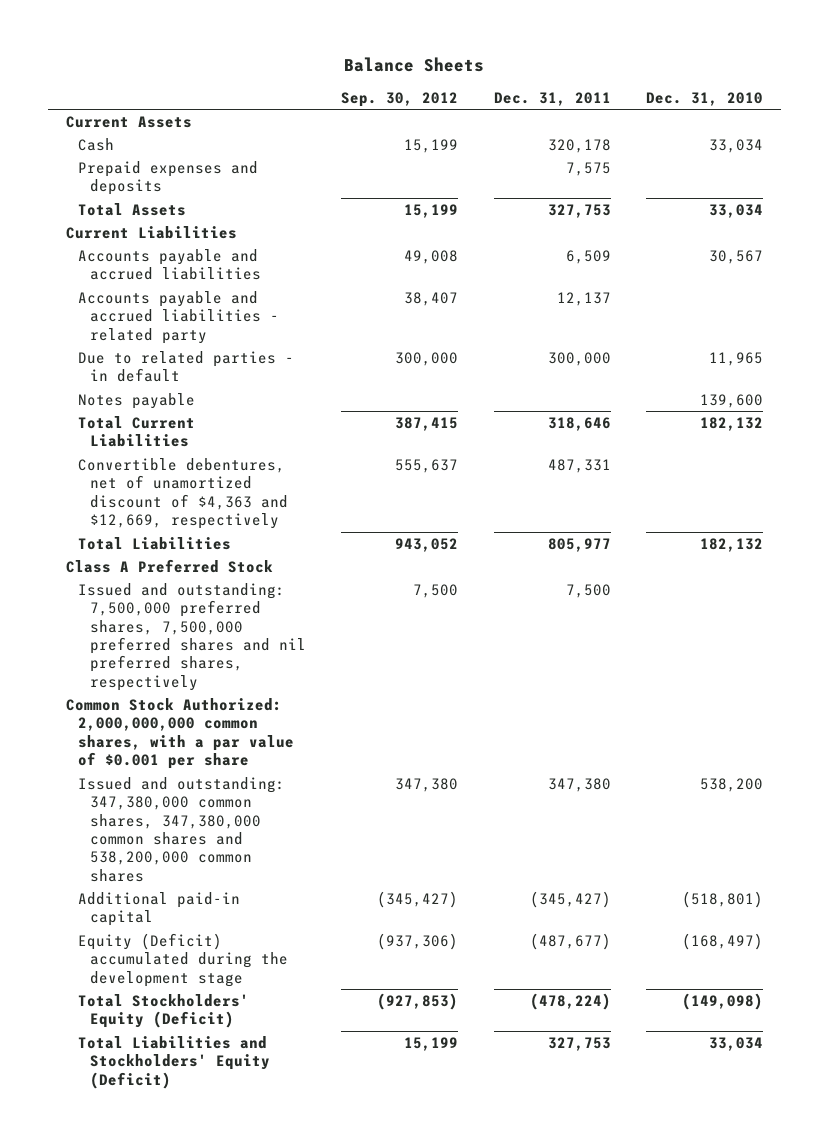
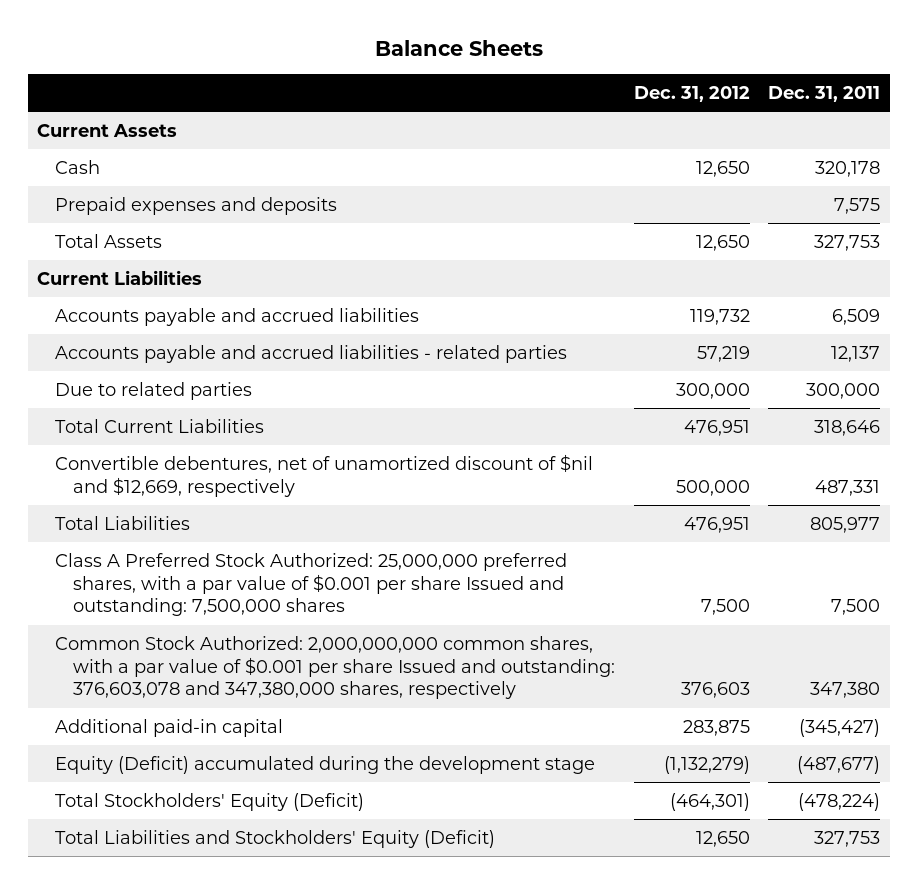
[341,91,459,107] Sep. 30, 2012 -> none
[646,91,764,106] Dec. 31, 2010 -> none
none -> [633,86,750,103] Dec. 31, 2012
[77,392,195,409] Notes payable -> none
[77,290,279,344] Accounts payable and accrued liabilities - related party -> [55,344,568,363] Accounts payable and accrued liabilities - related parties
[77,350,294,383] Due to related parties - in default -> [55,381,253,400] Due to related parties
[77,457,288,529] Convertible debentures, net of unamortized discount of $4,363 and $12,669, respectively -> [55,453,594,497] Convertible debentures, net of unamortized discount of $nil and $12,669, respectively
[65,558,273,573] Class A Preferred Stock -> none
[65,697,294,769] Common Stock Authorized: 2,000,000,000 common shares, with a par value of $0.001 per share -> none
[77,582,306,691] Issued and outstanding: 7,500,000 preferred shares, 7,500,000 preferred shares and nil preferred shares, respectively -> [55,552,568,617] Class A Preferred Stock Authorized: 25,000,000 preferred shares, with a par value of $0.001 per share Issued and outstanding: 7,500,000 shares
[77,776,285,882] Issued and outstanding: 347,380,000 common shares, 347,380,000 common shares and 538,200,000 common shares -> [55,635,616,700] Common Stock Authorized: 2,000,000,000 common shares, with a par value of $0.001 per share Issued and outstanding: 376,603,078 and 347,380,000 shares, respectively

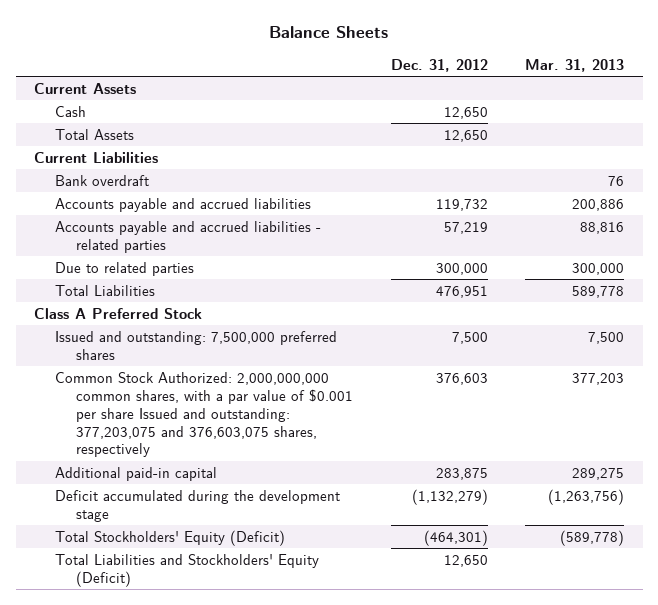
[768,86,881,103] Dec. 31, 2011 -> none
none -> [525,58,625,72] Mar. 31, 2013
[55,196,338,215] Prepaid expenses and deposits -> none
none -> [55,174,150,186] Bank overdraft
[55,418,265,433] Total Current Liabilities -> none
[55,453,594,497] Convertible debentures, net of unamortized discount of $nil and $12,669, respectively -> none
[55,552,568,617] Class A Preferred Stock Authorized: 25,000,000 preferred shares, with a par value of $0.001 per share Issued and outstanding: 7,500,000 shares -> none
none -> [34,307,203,319] Class A Preferred Stock
none -> [55,330,338,360] Issued and outstanding: 7,500,000 preferred shares
[55,635,616,700] Common Stock Authorized: 2,000,000,000 common shares, with a par value of $0.001 per share Issued and outstanding: 376,603,078 and 347,380,000 shares, respectively -> [55,371,354,458] Common Stock Authorized: 2,000,000,000 common shares, with a par value of $0.001 per share Issued and outstanding: 377,203,075 and 376,603,075 shares, respectively
[55,755,596,774] Equity (Deficit) accumulated during the development stage -> [55,489,341,522] Deficit accumulated during the development stage

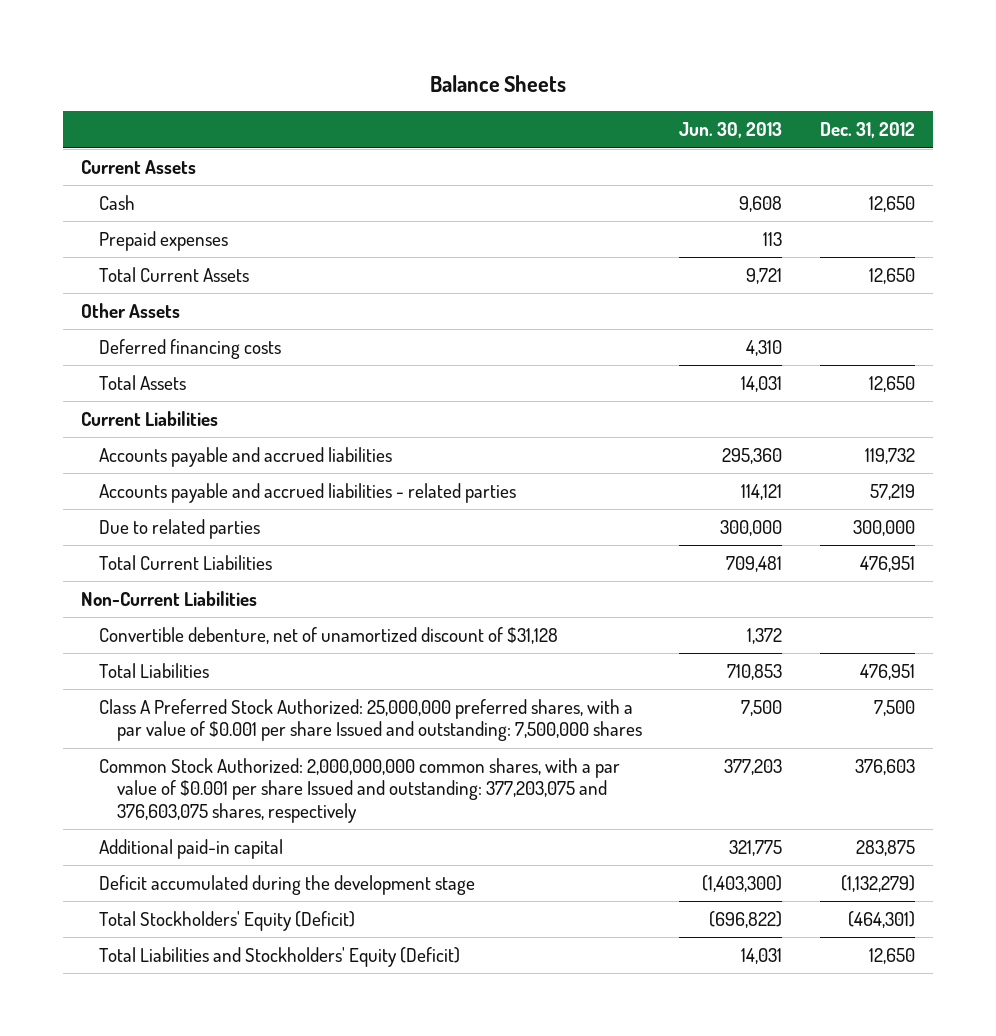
[525,58,625,72] Mar. 31, 2013 -> none
none -> [679,122,783,139] Jun. 30, 2013
none -> [99,231,229,252] Prepaid expenses
none -> [99,267,250,283] Total Current Assets
none -> [81,303,181,319] Other Assets
none -> [99,339,282,360] Deferred financing costs
[55,174,150,186] Bank overdraft -> none
none -> [99,555,273,571] Total Current Liabilities
none -> [81,591,258,607] Non-Current Liabilities
none -> [99,627,559,645] Convertible debenture, net of unamortized discount of $31,128
[34,307,203,319] Class A Preferred Stock -> none
[55,330,338,360] Issued and outstanding: 7,500,000 preferred shares -> none
none -> [99,699,643,742] Class A Preferred Stock Authorized: 25,000,000 preferred shares, with a par value of $0.001 per share Issued and outstanding: 7,500,000 shares

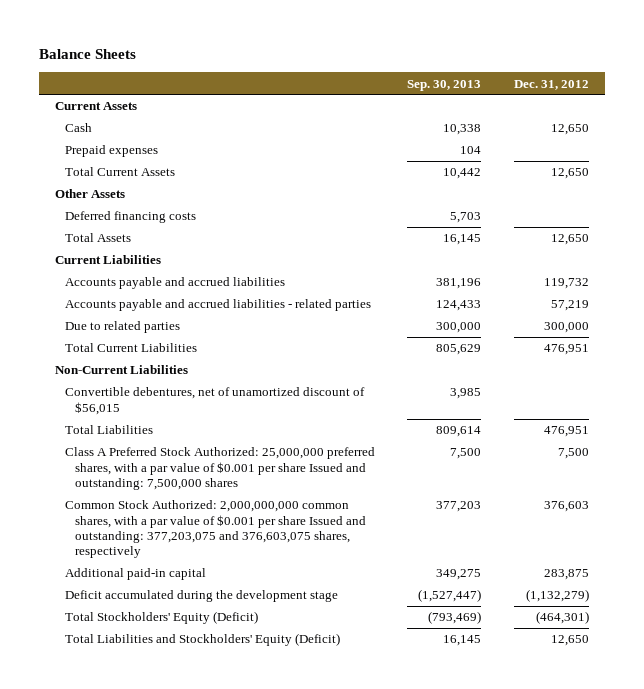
[679,122,783,139] Jun. 30, 2013 -> none
none -> [407,79,482,91] Sep. 30, 2013
[99,627,559,645] Convertible debenture, net of unamortized discount of $31,128 -> [65,387,366,415] Convertible debentures, net of unamortized discount of $56,015

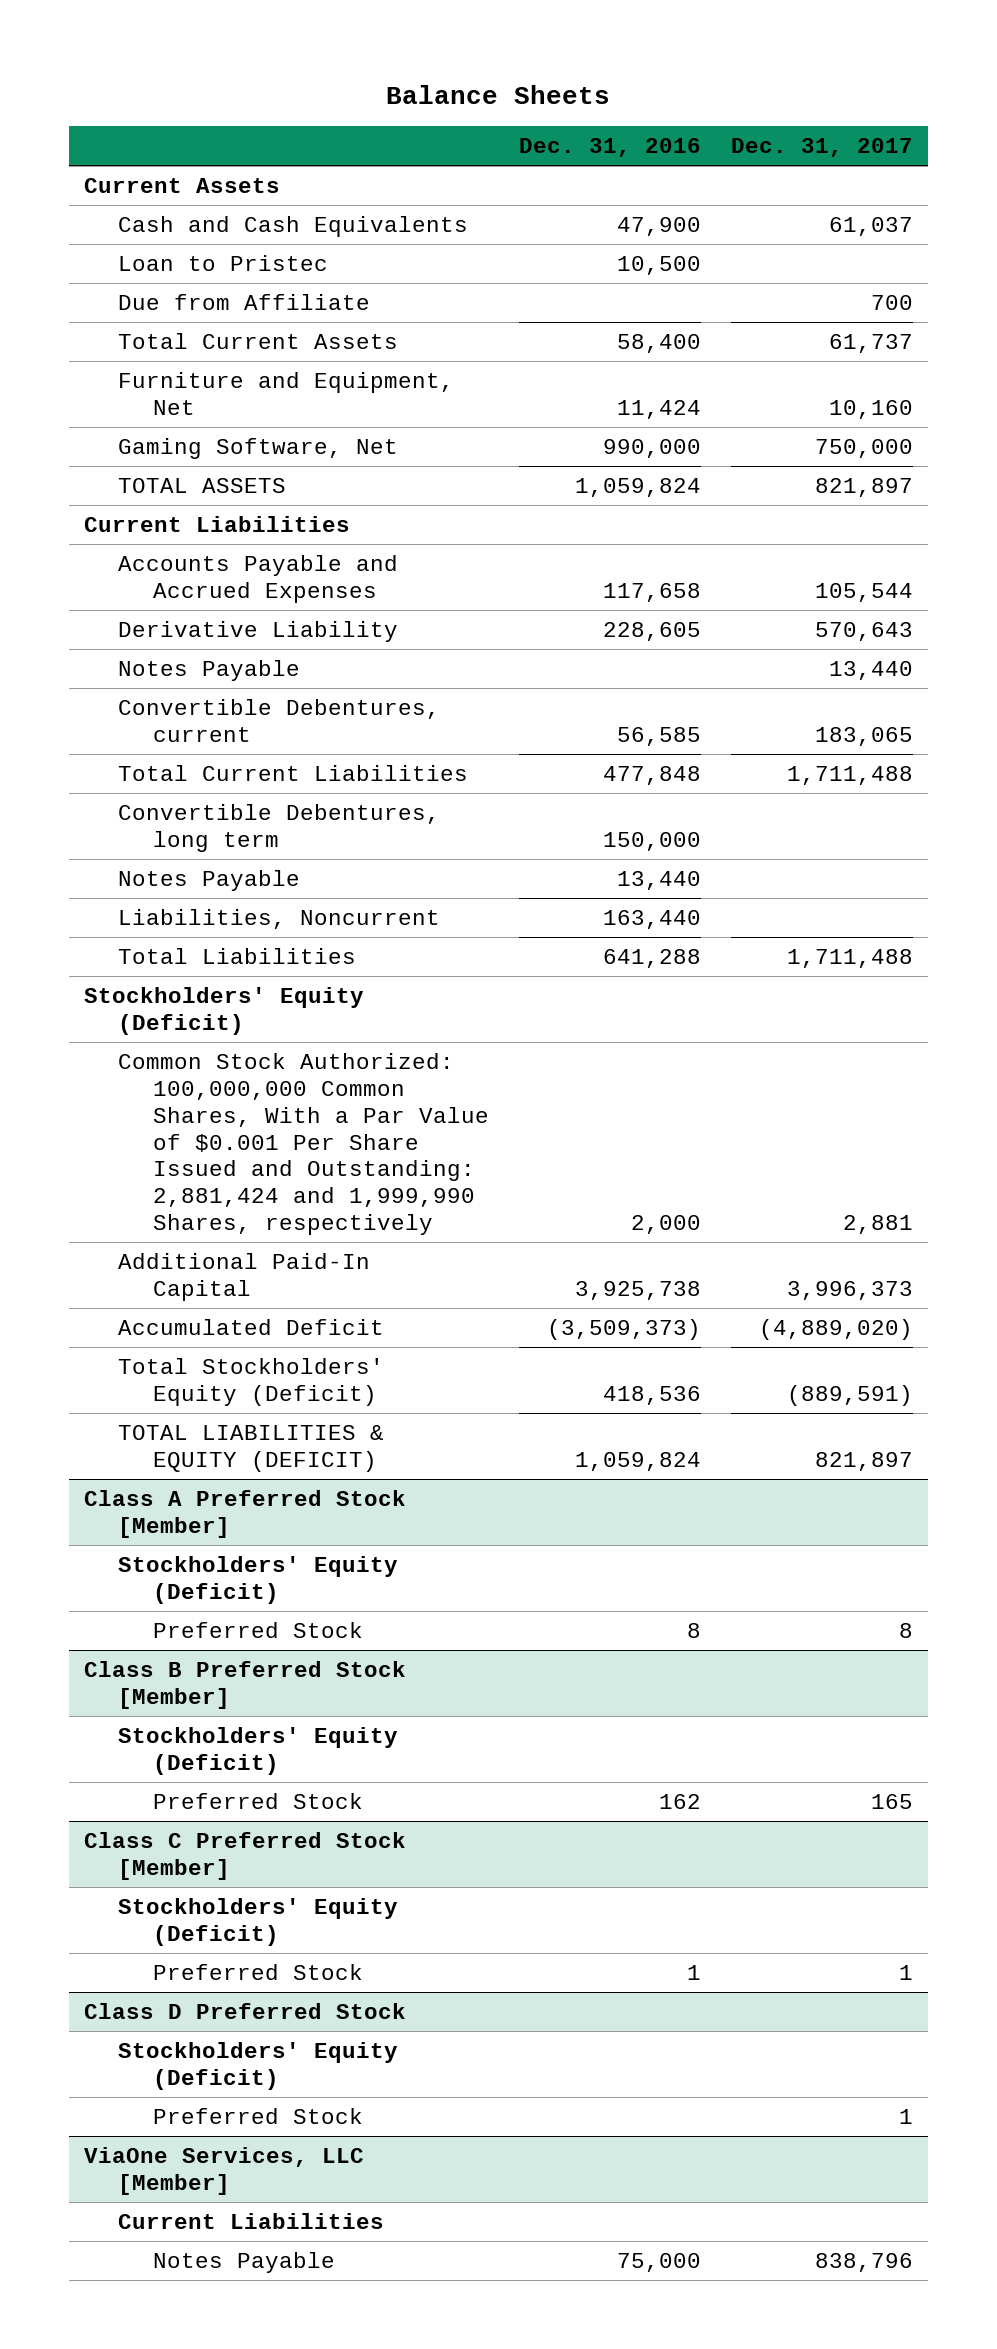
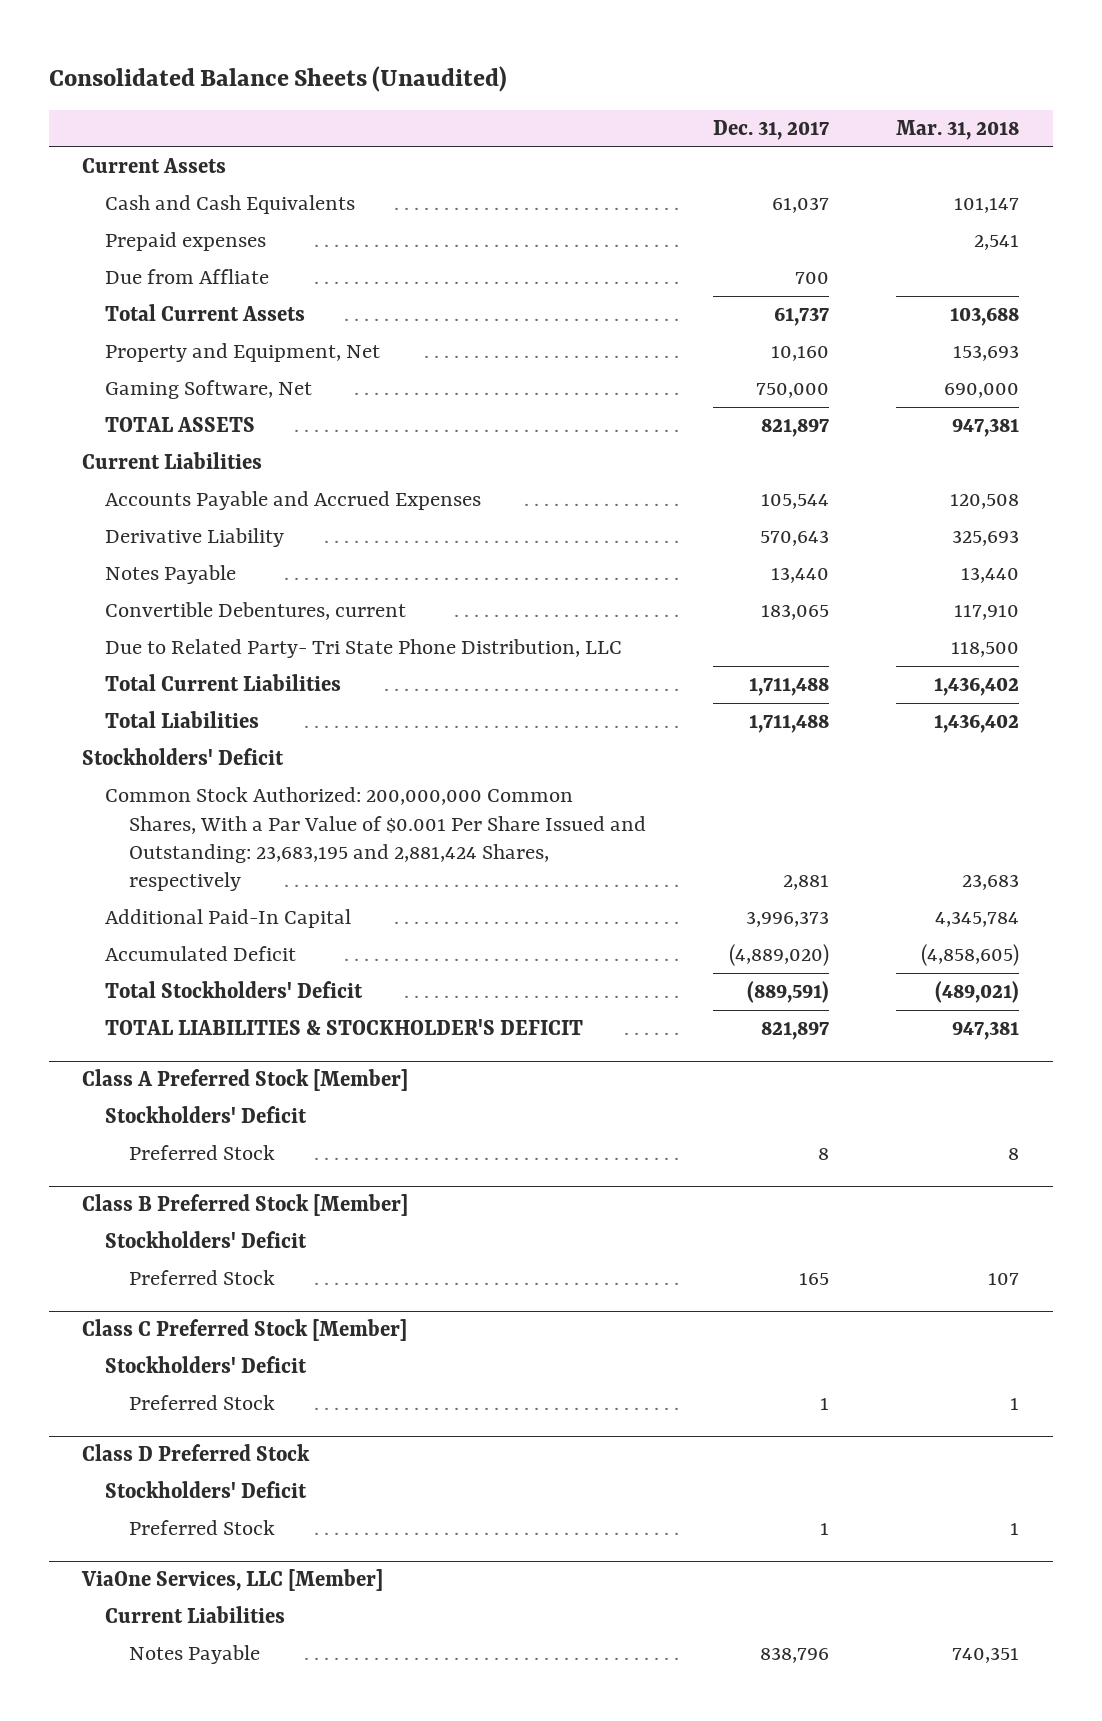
[386,84,611,104] Balance Sheets -> [48,65,507,92] Consolidated Balance Sheets (Unaudited)
[519,138,702,158] Dec. 31, 2016 -> none
none -> [896,120,1020,141] Mar. 31, 2018
[118,254,329,271] Loan to Pristec -> none
none -> [105,232,267,252] Prepaid expenses
[118,293,371,310] Due from Affiliate -> [105,269,270,285] Due from Affliate
[118,371,455,415] Furniture and Equipment, Net -> [105,343,381,363] Property and Equipment, Net
none -> [105,639,623,659] Due to Related Party- Tri State Phone Distribution, LLC
[118,803,441,852] Convertible Debentures, long term -> none
[118,869,301,891] Notes Payable -> none
[118,908,441,929] Liabilities, Noncurrent -> none
[83,986,364,1035] Stockholders' Equity (Deficit) -> [82,748,285,766] Stockholders' Deficit
[118,1052,490,1236] Common Stock Authorized: 100,000,000 Common Shares, With a Par Value of $0.001 Per Share Issued and Outstanding: 2,881,424 and 1,999,990 Shares, respectively -> [105,787,646,892] Common Stock Authorized: 200,000,000 Common Shares, With a Par Value of $0.001 Per Share Issued and Outstanding: 23,683,195 and 2,881,424 Shares, respectively
[118,1357,385,1406] Total Stockholders' Equity (Deficit) -> [105,981,364,999] Total Stockholders' Deficit
[118,1424,385,1472] TOTAL LIABILITIES & EQUITY (DEFICIT) -> [105,1019,584,1036] TOTAL LIABILITIES & STOCKHOLDER'S DEFICIT
[118,1555,399,1604] Stockholders' Equity (Deficit) -> [105,1106,308,1124] Stockholders' Deficit
[118,1726,399,1775] Stockholders' Equity (Deficit) -> [105,1231,308,1249] Stockholders' Deficit
[118,1897,399,1946] Stockholders' Equity (Deficit) -> [105,1356,308,1374] Stockholders' Deficit
[118,2041,399,2090] Stockholders' Equity (Deficit) -> [105,1481,308,1499] Stockholders' Deficit

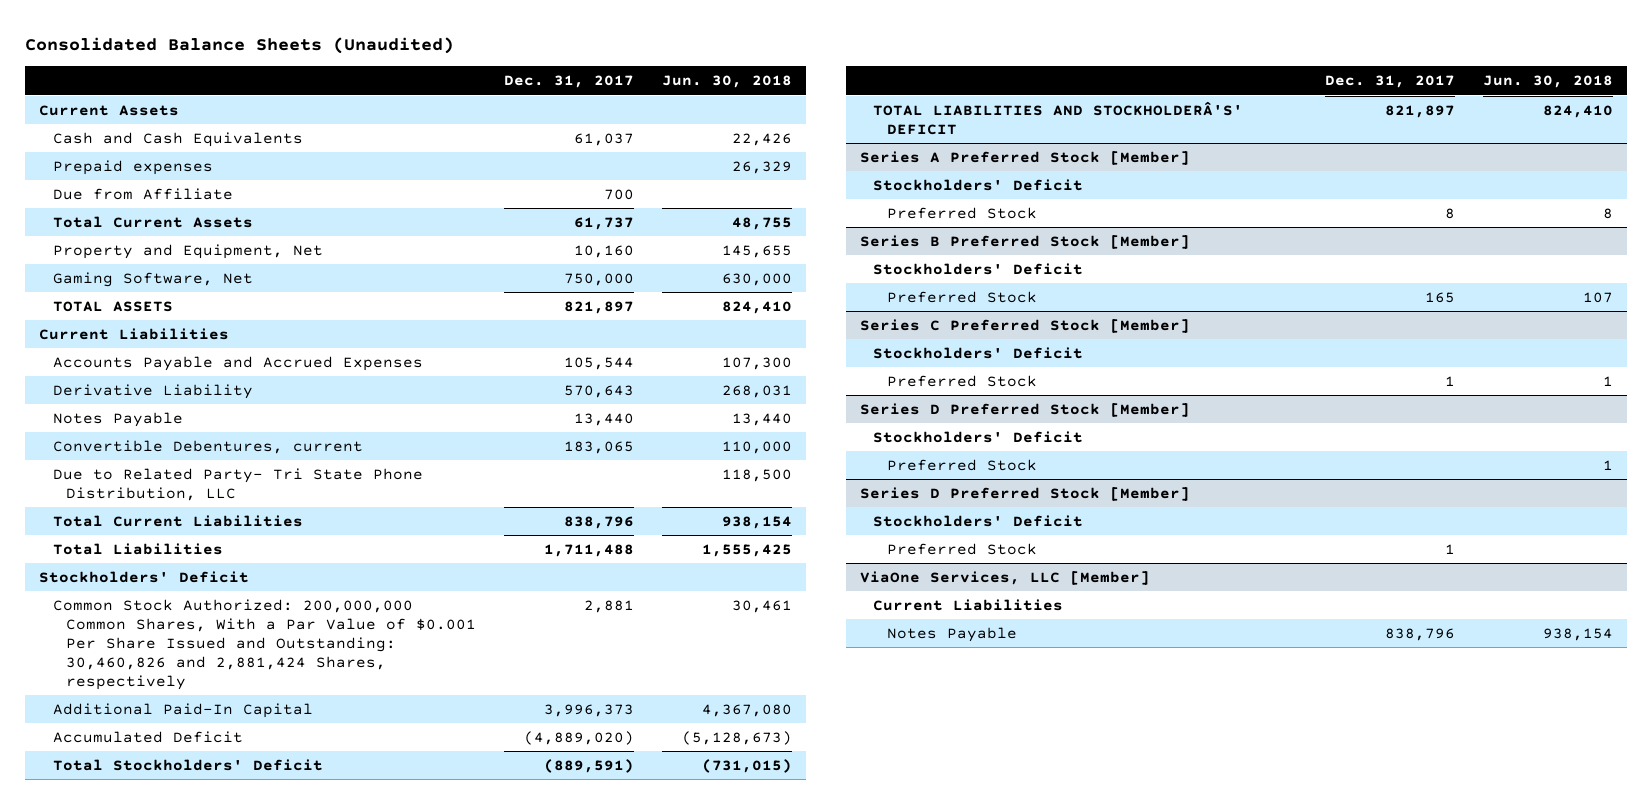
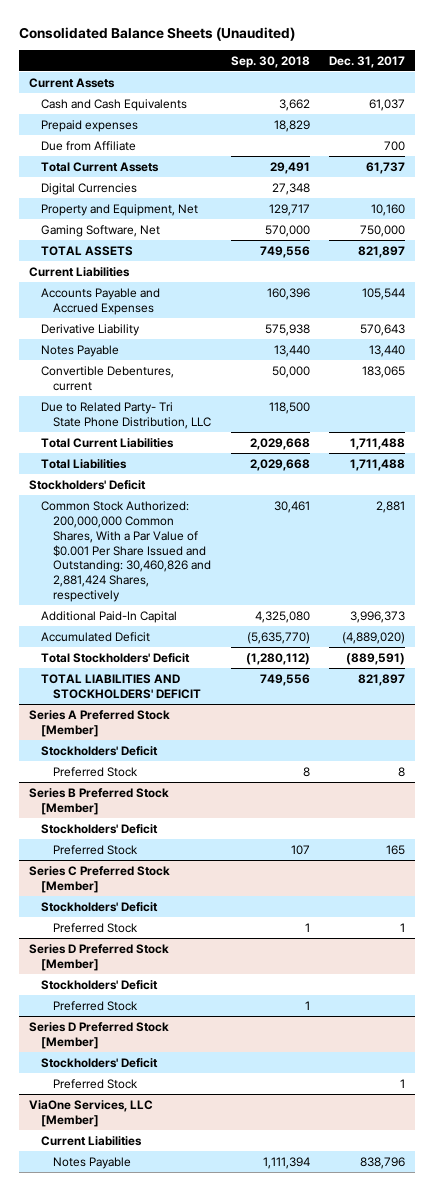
[661,75,792,89] Jun. 30, 2018 -> none
none -> [230,55,310,68] Sep. 30, 2018
none -> [40,182,137,195] Digital Currencies
[563,515,634,529] 838,796 -> [350,437,406,450] 1,711,488
[873,100,1244,135] TOTAL LIABILITIES AND STOCKHOLDERÂ'S' DEFICIT -> [40,673,201,699] TOTAL LIABILITIES AND STOCKHOLDERS' DEFICIT

